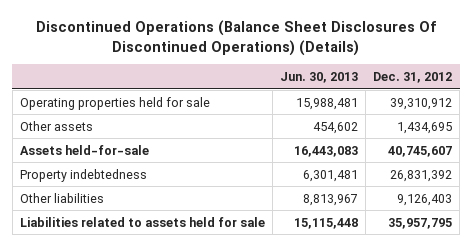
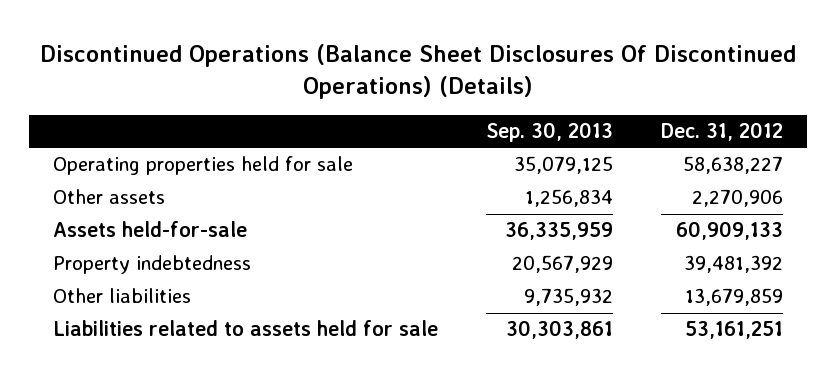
[279,71,358,83] Jun. 30, 2013 -> none
none -> [486,122,614,143] Sep. 30, 2013
[390,97,453,110] 39,310,912 -> [682,156,783,175] 58,638,227
[397,121,453,134] 1,434,695 -> [691,189,783,208] 2,270,906
[388,145,453,157] 40,745,607 -> [675,221,783,241] 60,909,133
[390,169,453,182] 26,831,392 -> [683,255,783,274] 39,481,392
[397,193,453,206] 9,126,403 -> [684,288,783,307] 13,679,859
[388,217,453,229] 35,957,795 -> [684,321,783,340] 53,161,251

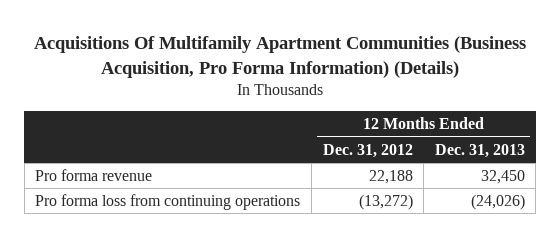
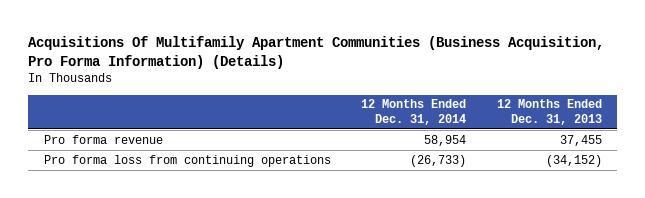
[322,143,413,158] Dec. 31, 2012 -> none
none -> [361,99,467,125] 12 Months Ended Dec. 31, 2014
[480,169,525,184] 32,450 -> [559,134,602,146] 37,455
[470,193,525,210] (24,026) -> [545,154,602,167] (34,152)

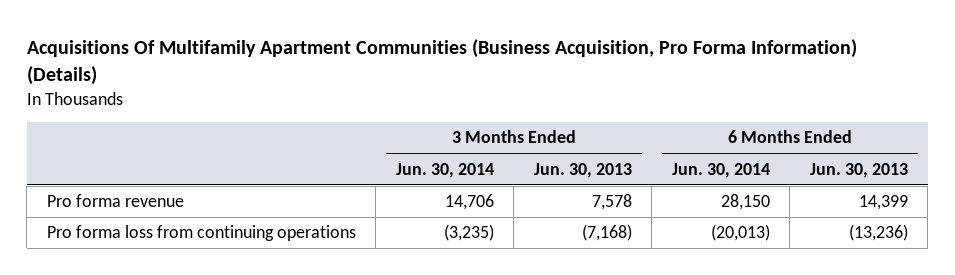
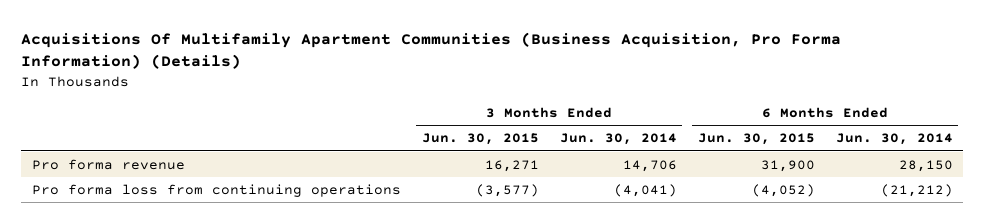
[533,162,632,178] Jun. 30, 2013 -> none
[809,162,908,178] Jun. 30, 2013 -> none
none -> [421,133,539,146] Jun. 30, 2015
none -> [697,133,815,146] Jun. 30, 2015
[443,224,494,242] (3,235) -> [613,183,677,197] (4,041)
[710,224,770,242] (20,013) -> [880,183,953,197] (21,212)

